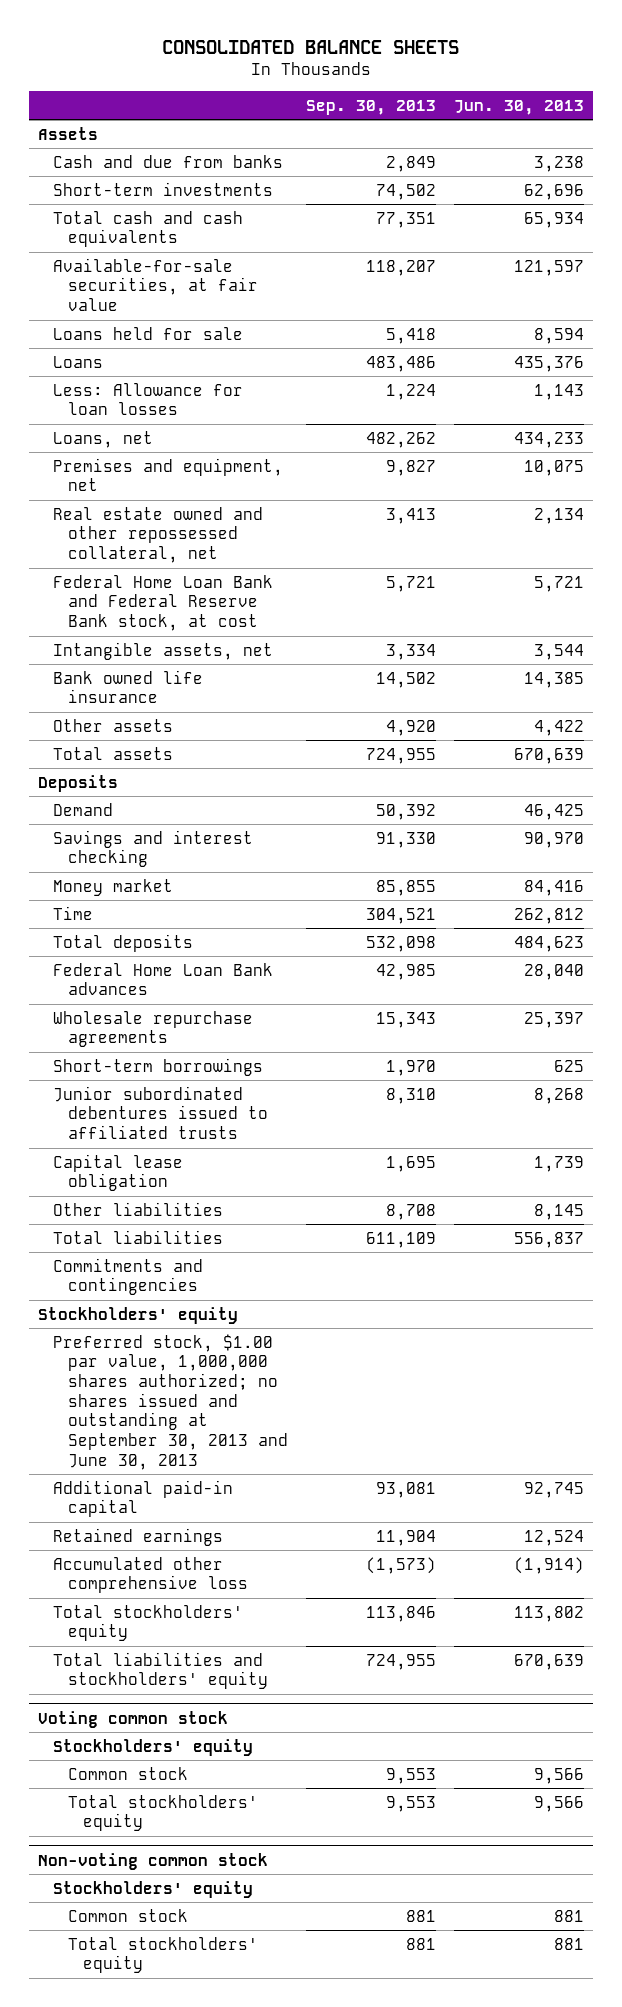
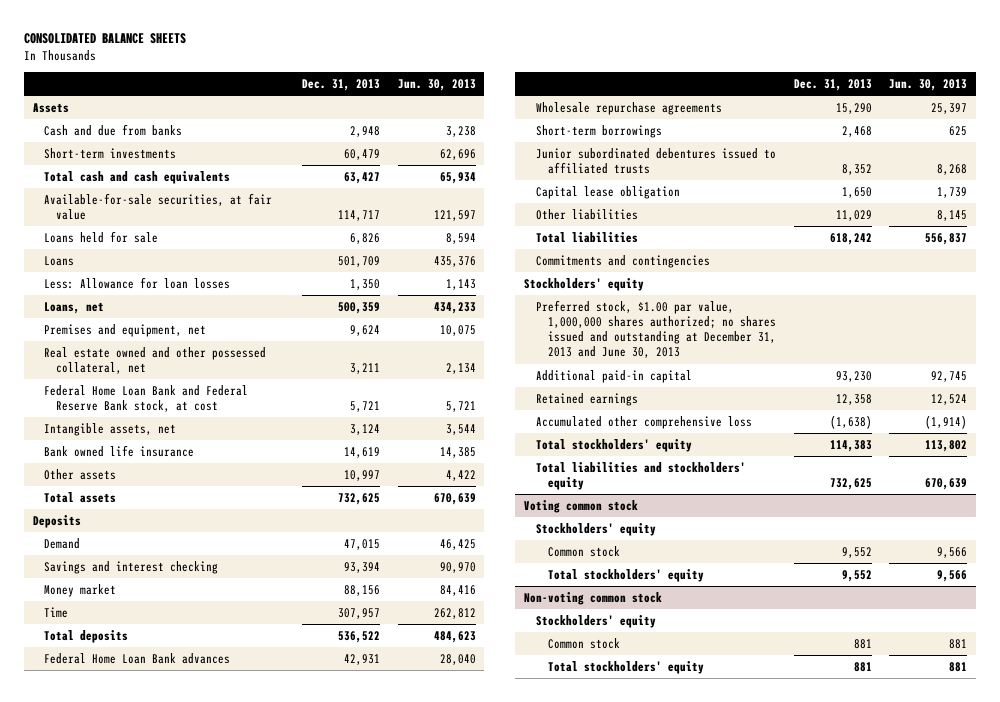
[305,99,436,115] Sep. 30, 2013 -> none
none -> [301,79,380,92] Dec. 31, 2013
[52,506,263,563] Real estate owned and other repossessed collateral, net -> [44,346,267,375] Real estate owned and other possessed collateral, net
[52,1333,288,1470] Preferred stock, $1.00 par value, 1,000,000 shares authorized; no shares issued and outstanding at September 30, 2013 and June 30, 2013 -> [535,299,776,359] Preferred stock, $1.00 par value, 1,000,000 shares authorized; no shares issued and outstanding at December 31, 2013 and June 30, 2013

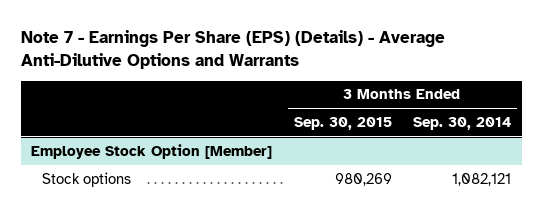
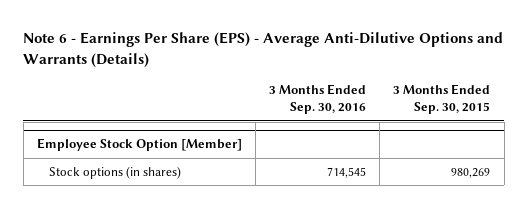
[20,30,445,70] Note 7 - Earnings Per Share (EPS) (Details) - Average Anti-Dilutive Options and Warrants -> [23,32,504,68] Note 6 - Earnings Per Share (EPS) - Average Anti-Dilutive Options and Warrants (Details)
[413,117,512,131] Sep. 30, 2014 -> none
none -> [269,84,367,115] 3 Months Ended Sep. 30, 2016
[41,171,131,187] Stock options -> [48,165,181,179] Stock options (in shares)

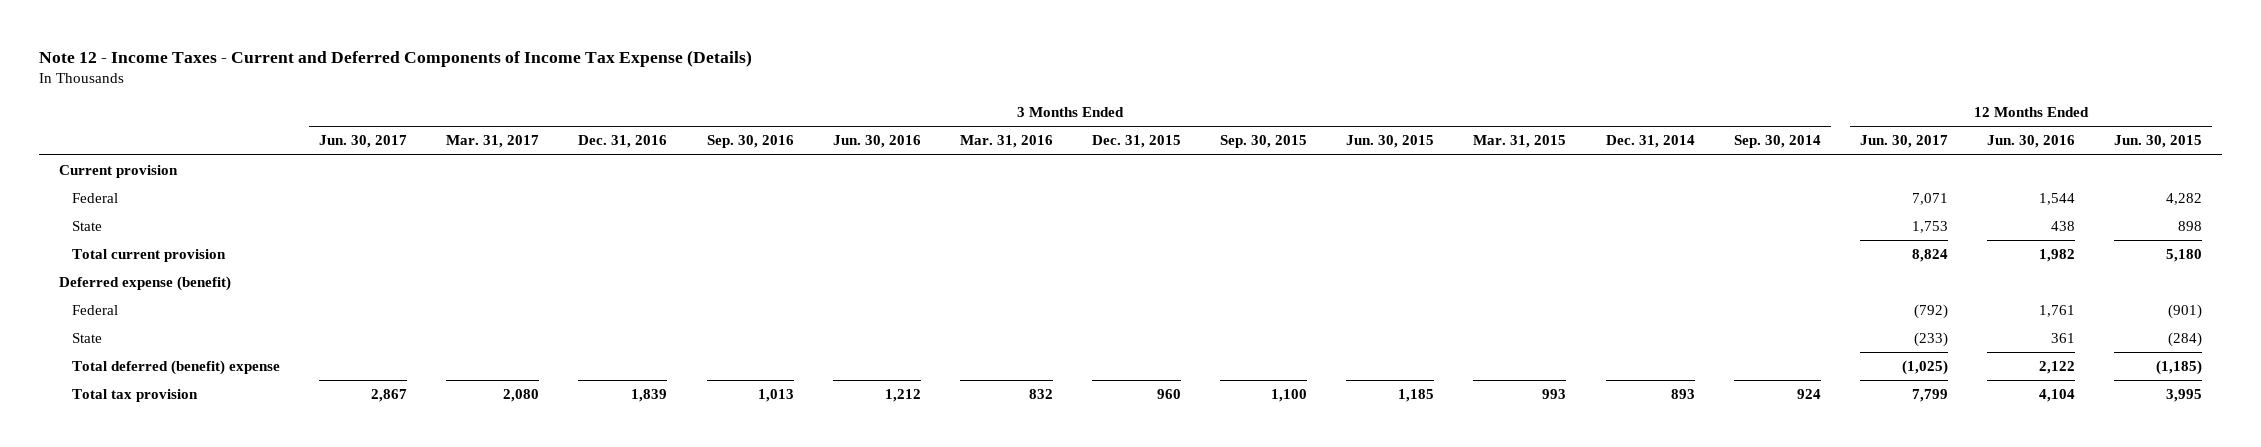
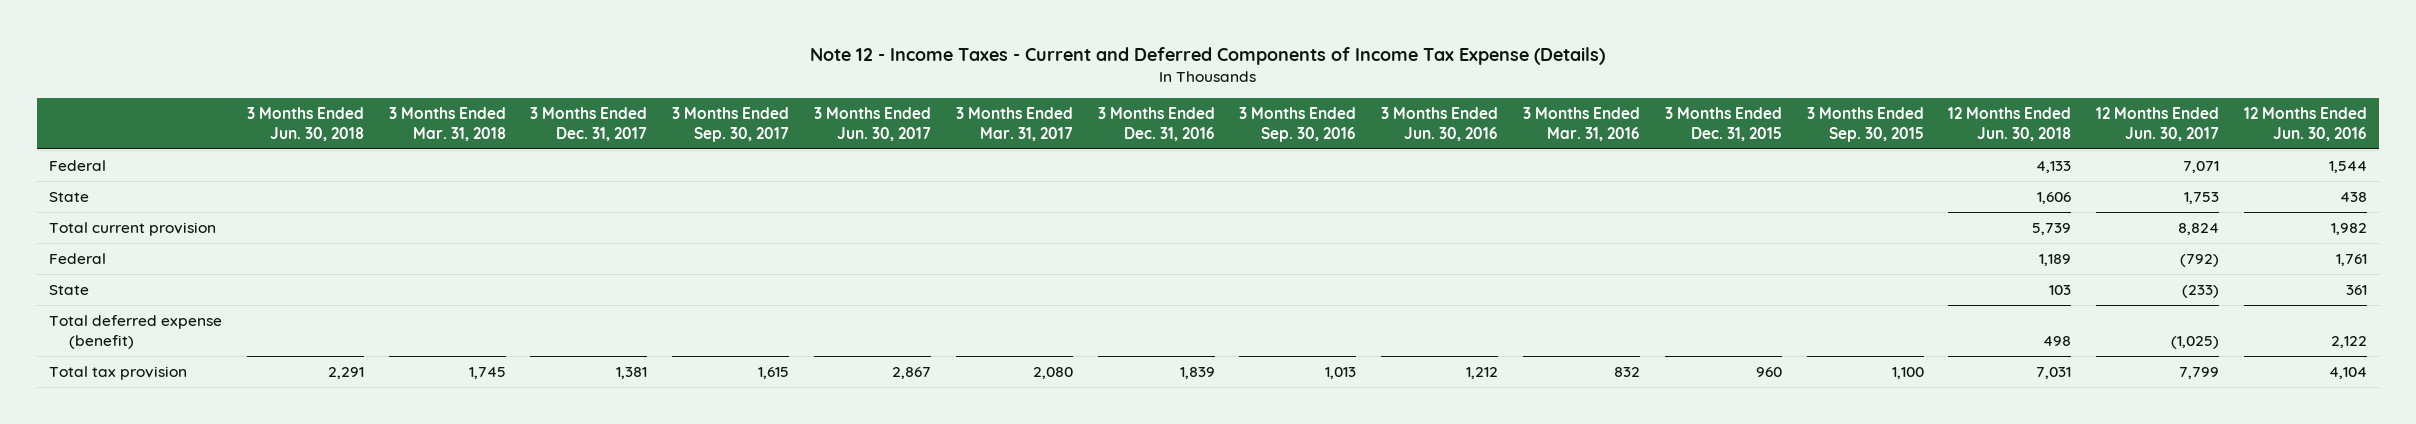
[1346,135,1435,149] Jun. 30, 2015 -> none
[1473,135,1567,149] Mar. 31, 2015 -> none
[1605,135,1695,149] Dec. 31, 2014 -> none
[1733,135,1821,149] Sep. 30, 2014 -> none
[2114,135,2203,149] Jun. 30, 2015 -> none
none -> [246,106,364,141] 3 Months Ended Jun. 30, 2018
none -> [388,106,506,141] 3 Months Ended Mar. 31, 2018
none -> [530,106,648,141] 3 Months Ended Dec. 31, 2017
none -> [672,106,790,142] 3 Months Ended Sep. 30, 2017
none -> [1948,106,2072,141] 12 Months Ended Jun. 30, 2018
[58,165,178,179] Current provision -> none
[58,276,231,292] Deferred expense (benefit) -> none
[71,360,280,376] Total deferred (benefit) expense -> [49,314,223,350] Total deferred expense (benefit)

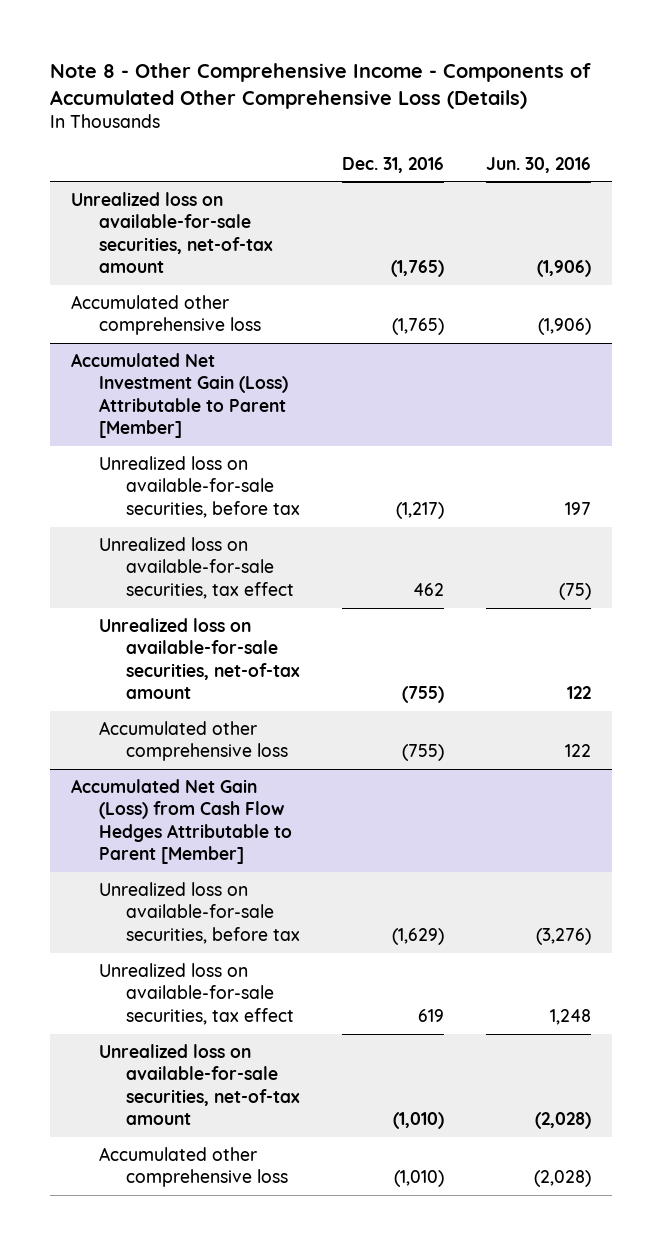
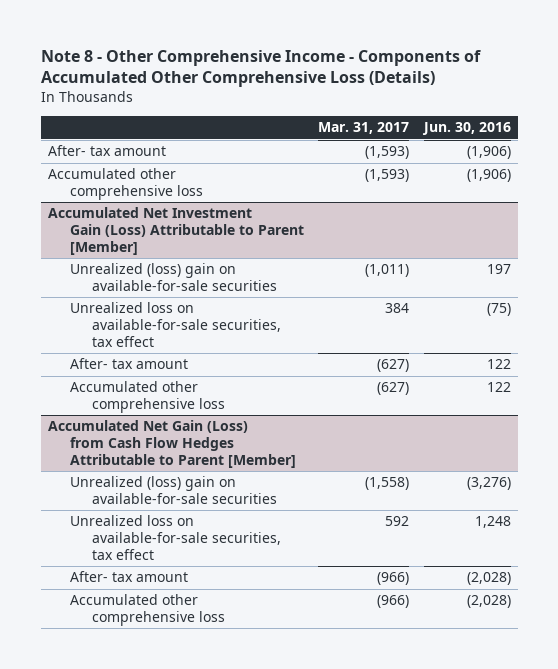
[342,156,445,173] Dec. 31, 2016 -> none
none -> [318,122,410,135] Mar. 31, 2017
[71,192,273,274] Unrealized loss on available-for-sale securities, net-of-tax amount -> [47,145,166,157] After- tax amount
[98,456,300,518] Unrealized loss on available-for-sale securities, before tax -> [69,263,277,291] Unrealized (loss) gain on available-for-sale securities
[98,618,300,700] Unrealized loss on available-for-sale securities, net-of-tax amount -> [69,358,188,370] After- tax amount
[98,882,300,944] Unrealized loss on available-for-sale securities, before tax -> [69,476,277,504] Unrealized (loss) gain on available-for-sale securities
[98,1044,300,1126] Unrealized loss on available-for-sale securities, net-of-tax amount -> [69,571,188,583] After- tax amount

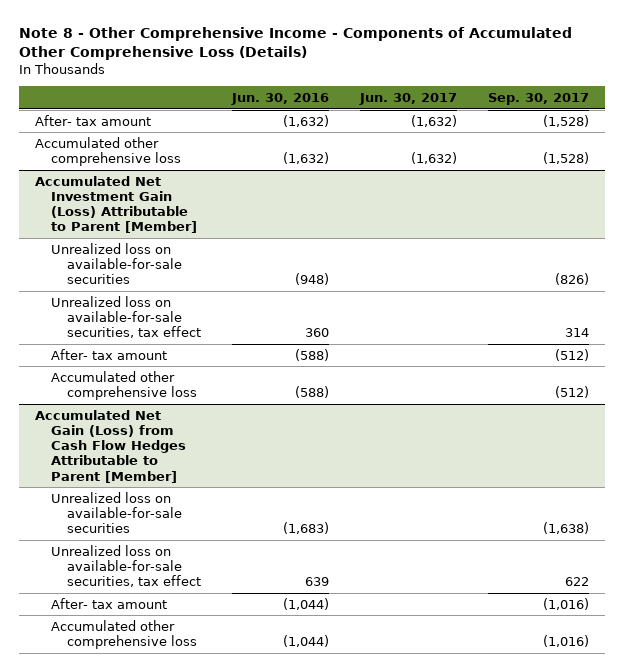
[318,122,410,135] Mar. 31, 2017 -> none
none -> [359,93,458,106] Jun. 30, 2017
none -> [488,93,590,106] Sep. 30, 2017
[466,146,511,160] (1,906) -> [283,114,330,127] (1,632)
[466,169,511,183] (1,906) -> [283,151,330,164] (1,632)
[69,263,277,291] Unrealized (loss) gain on available-for-sale securities -> [50,242,183,285] Unrealized loss on available-for-sale securities
[486,264,511,275] 197 -> [295,273,330,286] (948)
[486,303,511,317] (75) -> [305,328,330,338] 360
[486,359,511,370] 122 -> [295,348,330,361] (588)
[486,382,511,393] 122 -> [295,385,330,398] (588)
[69,476,277,504] Unrealized (loss) gain on available-for-sale securities -> [50,491,183,534] Unrealized loss on available-for-sale securities
[466,477,511,491] (3,276) -> [283,522,330,535] (1,683)
[474,516,511,529] 1,248 -> [305,577,330,587] 639
[466,572,511,586] (2,028) -> [283,597,330,610] (1,044)
[466,595,511,609] (2,028) -> [283,634,330,647] (1,044)

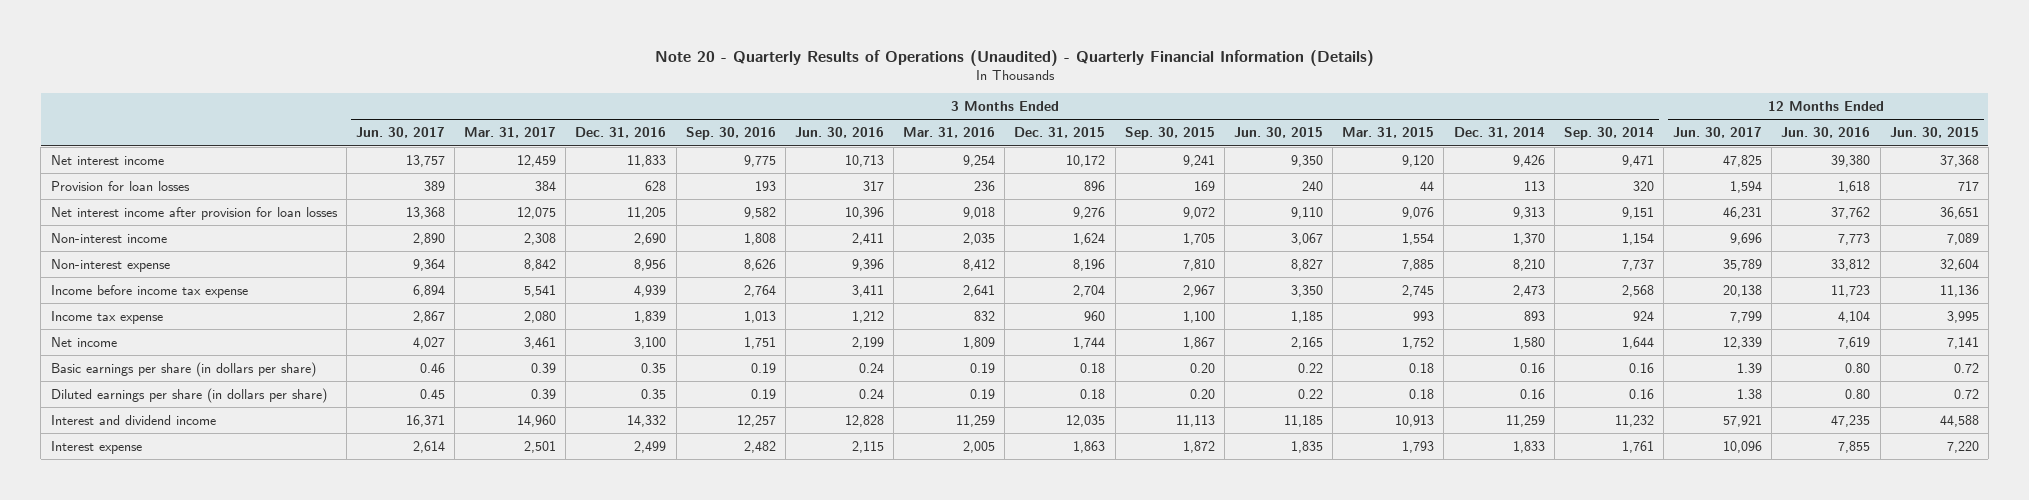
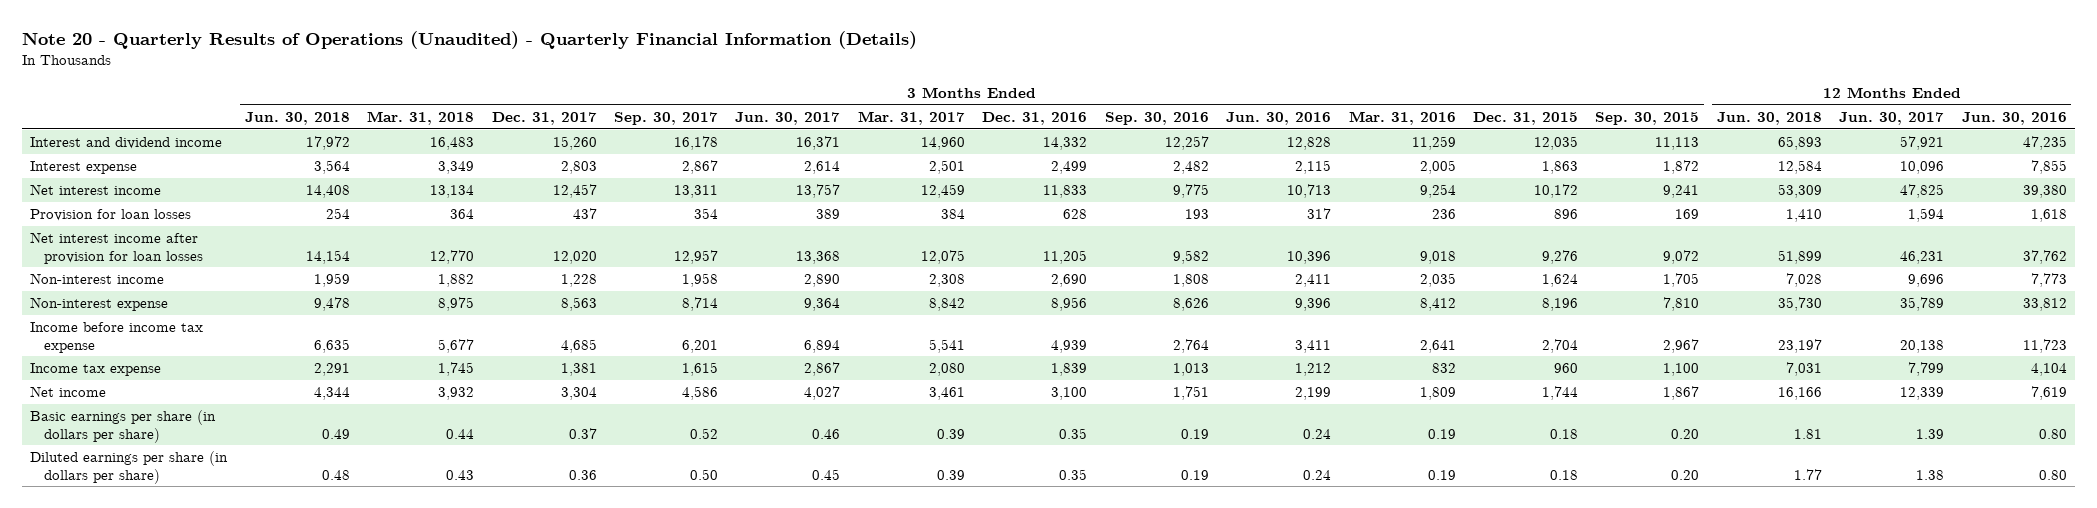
[1234,127,1324,139] Jun. 30, 2015 -> none
[1342,127,1435,139] Mar. 31, 2015 -> none
[1453,127,1545,139] Dec. 31, 2014 -> none
[1563,127,1654,141] Sep. 30, 2014 -> none
[1889,127,1979,139] Jun. 30, 2015 -> none
none -> [244,111,350,125] Jun. 30, 2018
none -> [367,110,475,125] Mar. 31, 2018
none -> [491,111,597,125] Dec. 31, 2017
none -> [613,111,718,125] Sep. 30, 2017
none -> [1716,111,1822,125] Jun. 30, 2018
[50,414,216,425] Interest and dividend income -> [30,137,223,150] Interest and dividend income
[50,440,142,454] Interest expense -> [30,161,138,175] Interest expense

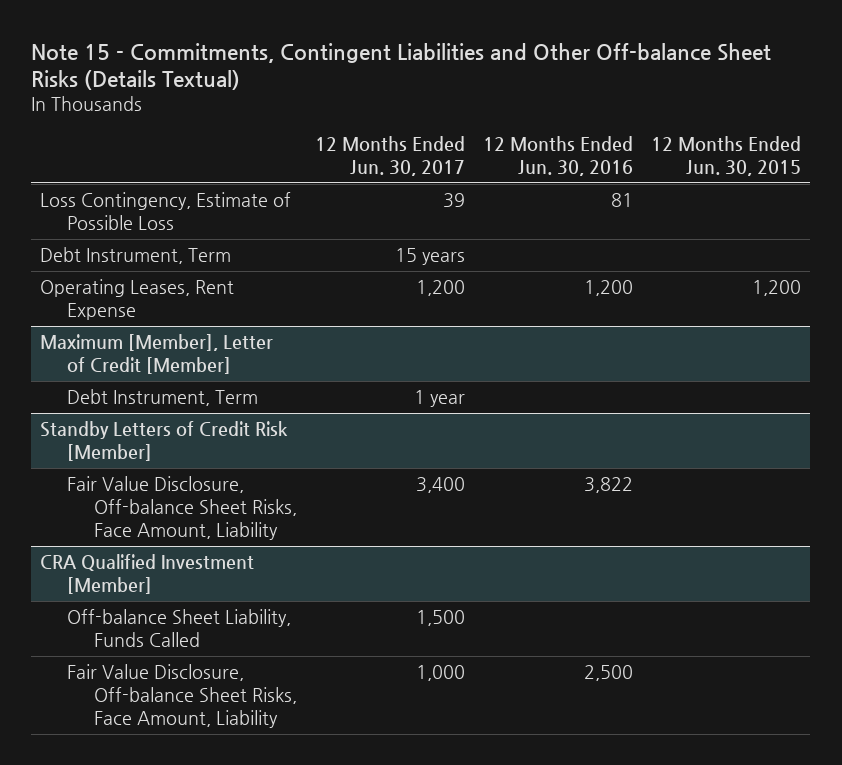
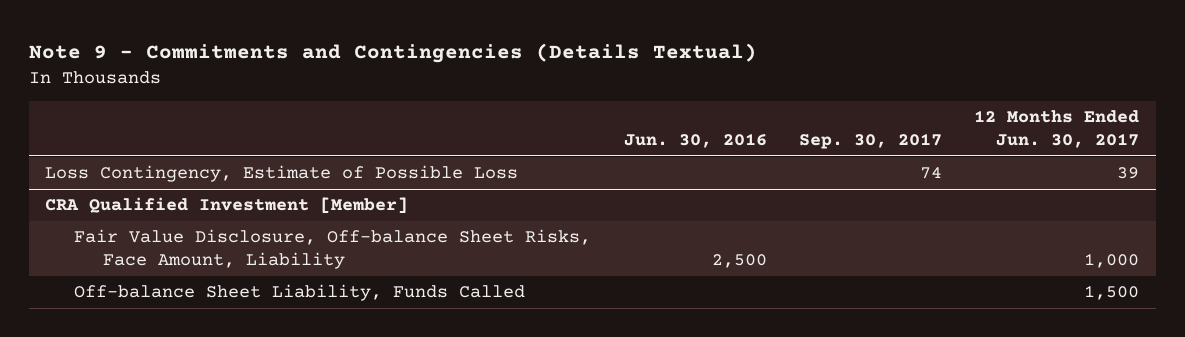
[31,42,772,91] Note 15 - Commitments, Contingent Liabilities and Other Off-balance Sheet Risks (Details Textual) -> [29,42,758,63] Note 9 - Commitments and Contingencies (Details Textual)
[483,135,634,176] 12 Months Ended Jun. 30, 2016 -> none
[651,135,802,176] 12 Months Ended Jun. 30, 2015 -> none
none -> [623,133,767,149] Jun. 30, 2016
none -> [799,133,943,150] Sep. 30, 2017
[40,247,232,265] Debt Instrument, Term -> none
[40,279,235,320] Operating Leases, Rent Expense -> none
[40,334,274,374] Maximum [Member], Letter of Credit [Member] -> none
[67,389,259,407] Debt Instrument, Term -> none
[40,421,289,461] Standby Letters of Credit Risk [Member] -> none
[67,476,297,540] Fair Value Disclosure, Off-balance Sheet Risks, Face Amount, Liability -> none
[67,609,292,647] Off-balance Sheet Liability, Funds Called -> [74,284,526,302] Off-balance Sheet Liability, Funds Called

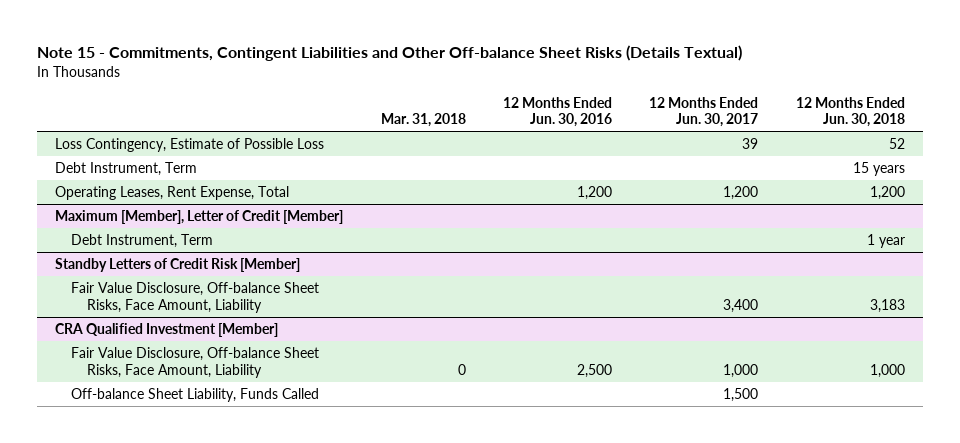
[29,42,758,63] Note 9 - Commitments and Contingencies (Details Textual) -> [36,45,742,62] Note 15 - Commitments, Contingent Liabilities and Other Off-balance Sheet Risks (Details Textual)
[623,133,767,149] Jun. 30, 2016 -> none
[799,133,943,150] Sep. 30, 2017 -> none
none -> [380,113,466,128] Mar. 31, 2018
none -> [502,96,612,128] 12 Months Ended Jun. 30, 2016
none -> [795,96,905,128] 12 Months Ended Jun. 30, 2018
none -> [55,162,198,177] Debt Instrument, Term
none -> [55,186,290,201] Operating Leases, Rent Expense, Total
none -> [55,210,344,225] Maximum [Member], Letter of Credit [Member]
none -> [71,234,214,249] Debt Instrument, Term
none -> [55,258,301,273] Standby Letters of Credit Risk [Member]
none -> [71,282,320,313] Fair Value Disclosure, Off-balance Sheet Risks, Face Amount, Liability

